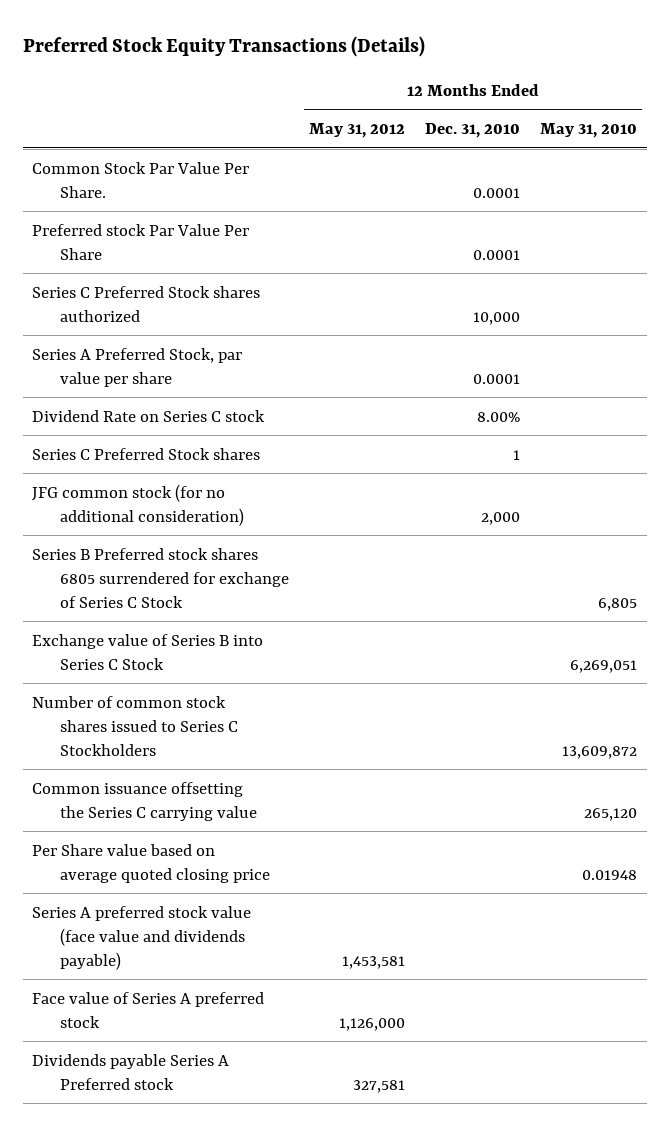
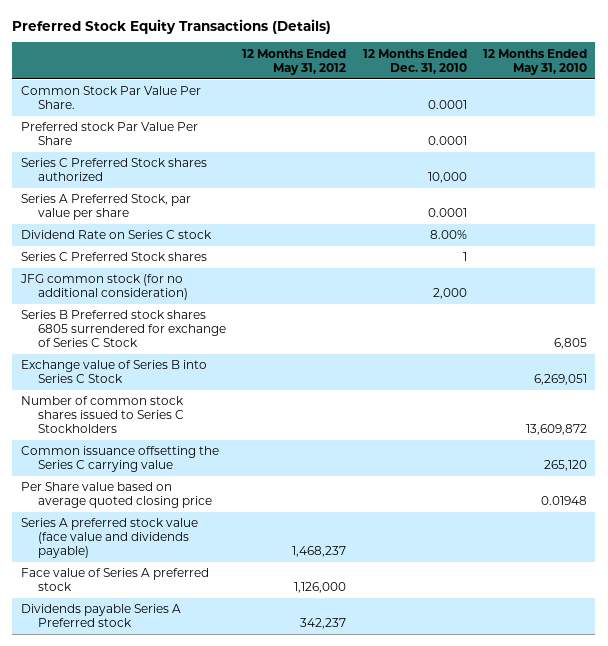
[342,955,406,969] 1,453,581 -> [292,546,347,558] 1,468,237
[353,1079,406,1093] 327,581 -> [300,618,347,630] 342,237

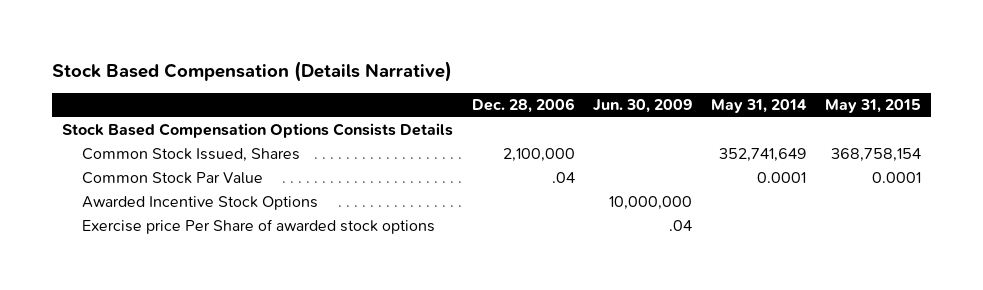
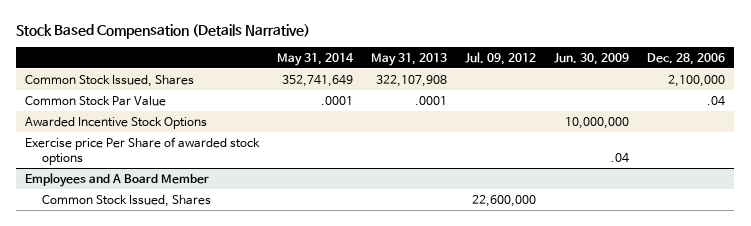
[825,99,922,114] May 31, 2015 -> none
none -> [371,52,448,66] May 31, 2013
none -> [465,51,537,65] Jul. 09, 2012
[61,123,453,139] Stock Based Compensation Options Consists Details -> none
[757,172,807,184] 0.0001 -> [321,95,354,105] .0001
none -> [25,172,210,187] Employees and A Board Member
none -> [41,194,211,207] Common Stock Issued, Shares

